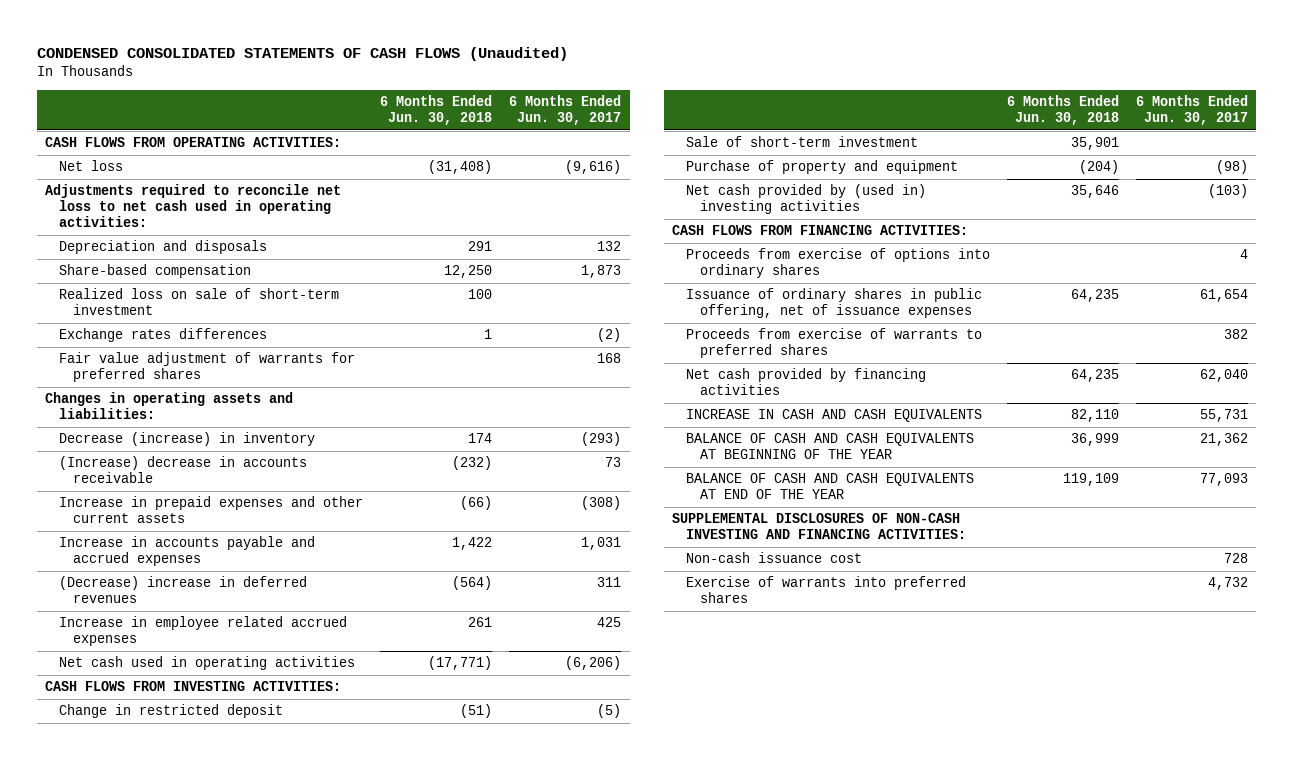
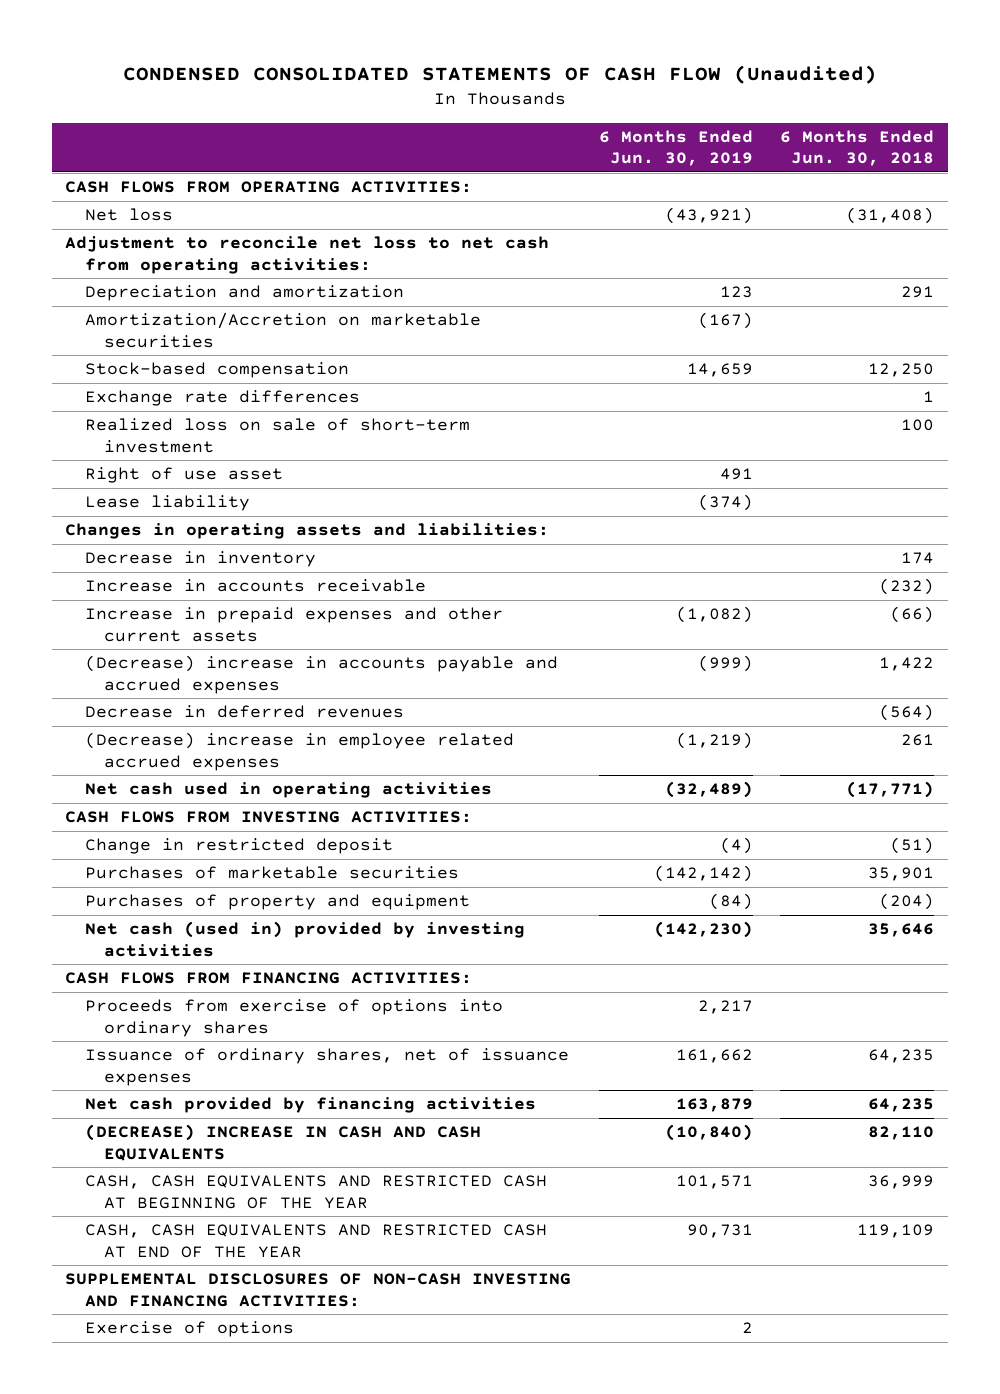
[36,46,568,61] CONDENSED CONSOLIDATED STATEMENTS OF CASH FLOWS (Unaudited) -> [122,64,877,84] CONDENSED CONSOLIDATED STATEMENTS OF CASH FLOW (Unaudited)
[509,95,622,126] 6 Months Ended Jun. 30, 2017 -> none
none -> [598,129,753,167] 6 Months Ended Jun. 30, 2019
[45,184,342,228] Adjustments required to reconcile net loss to net cash used in operating activities: -> [65,236,550,274] Adjustment to reconcile net loss to net cash from operating activities:
[59,240,268,255] Depreciation and disposals -> [84,285,404,302] Depreciation and amortization
none -> [84,312,481,348] Amortization/Accretion on marketable securities
[59,264,252,279] Share-based compensation -> [84,362,349,379] Stock-based compensation
none -> [84,390,360,407] Exchange rate differences
[59,328,268,343] Exchange rates differences -> none
[59,352,356,383] Fair value adjustment of warrants for preferred shares -> none
none -> [84,467,283,484] Right of use asset
none -> [84,495,250,512] Lease liability
[59,432,316,447] Decrease (increase) in inventory -> [84,551,316,568] Decrease in inventory
[59,456,308,484] (Increase) decrease in accounts receivable -> [84,579,426,593] Increase in accounts receivable
[59,536,316,567] Increase in accounts payable and accrued expenses -> [84,655,558,694] (Decrease) increase in accounts payable and accrued expenses
[59,576,308,604] (Decrease) increase in deferred revenues -> [84,705,404,719] Decrease in deferred revenues
[59,616,348,647] Increase in employee related accrued expenses -> [84,732,514,771] (Decrease) increase in employee related accrued expenses
[686,136,919,148] Sale of short-term investment -> [84,866,459,880] Purchases of marketable securities
[686,160,959,175] Purchase of property and equipment -> [84,894,470,911] Purchases of property and equipment
[686,184,927,215] Net cash provided by (used in) investing activities -> [84,921,525,957] Net cash (used in) provided by investing activities
[686,328,983,359] Proceeds from exercise of warrants to preferred shares -> none
[686,288,983,319] Issuance of ordinary shares in public offering, net of issuance expenses -> [84,1048,569,1086] Issuance of ordinary shares, net of issuance expenses
[686,409,983,423] INCREASE IN CASH AND CASH EQUIVALENTS -> [84,1124,481,1161] (DECREASE) INCREASE IN CASH AND CASH EQUIVALENTS
[686,433,975,460] BALANCE OF CASH AND CASH EQUIVALENTS AT BEGINNING OF THE YEAR -> [84,1175,547,1209] CASH, CASH EQUIVALENTS AND RESTRICTED CASH AT BEGINNING OF THE YEAR
[686,473,975,500] BALANCE OF CASH AND CASH EQUIVALENTS AT END OF THE YEAR -> [84,1224,547,1258] CASH, CASH EQUIVALENTS AND RESTRICTED CASH AT END OF THE YEAR
[686,552,863,564] Non-cash issuance cost -> none
[686,576,967,604] Exercise of warrants into preferred shares -> none
none -> [84,1321,294,1338] Exercise of options

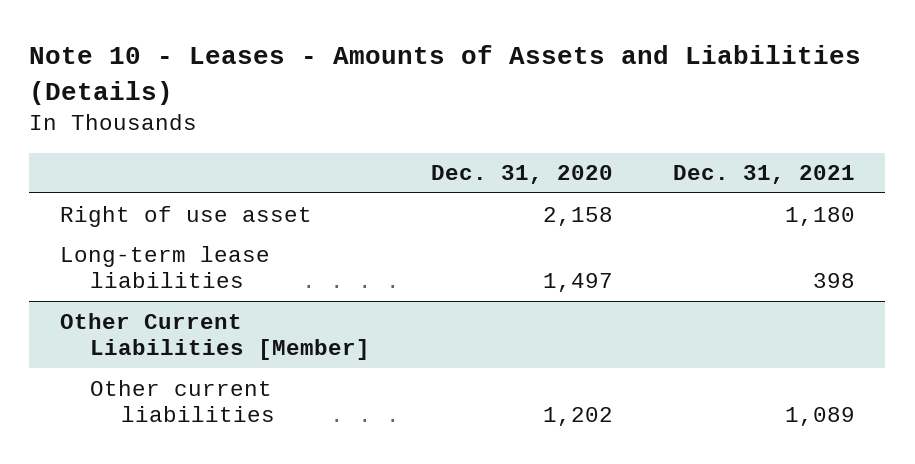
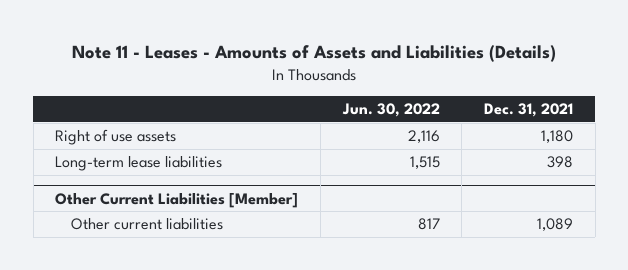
[29,45,862,105] Note 10 - Leases - Amounts of Assets and Liabilities (Details) -> [72,45,557,63] Note 11 - Leases - Amounts of Assets and Liabilities (Details)
[430,165,613,185] Dec. 31, 2020 -> none
none -> [341,103,440,118] Jun. 30, 2022
[59,205,312,227] Right of use asset -> [55,129,177,146] Right of use assets

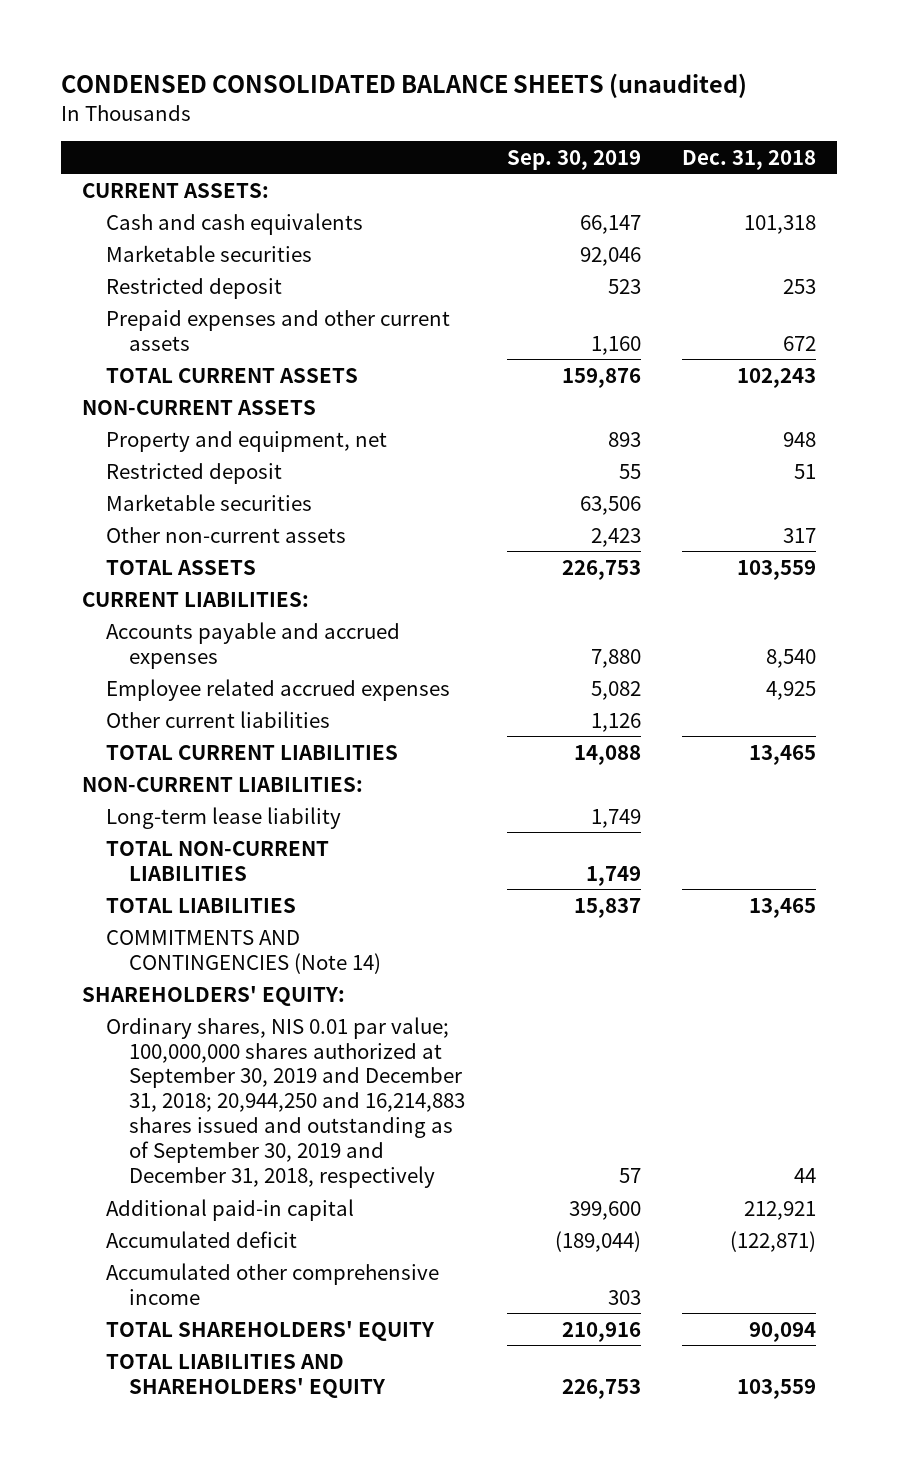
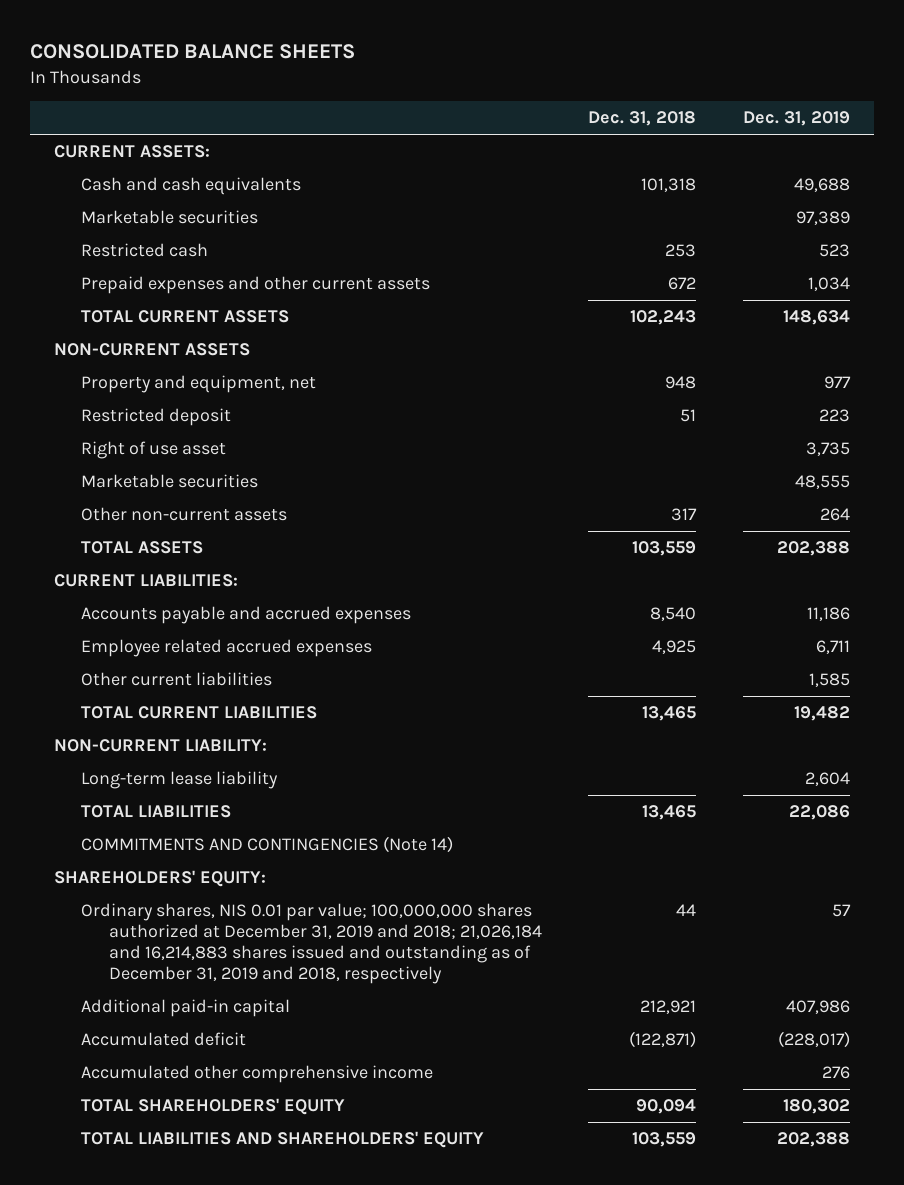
[61,72,748,98] CONDENSED CONSOLIDATED BALANCE SHEETS (unaudited) -> [30,44,356,60] CONSOLIDATED BALANCE SHEETS
[506,149,641,170] Sep. 30, 2019 -> none
none -> [743,111,851,127] Dec. 31, 2019
[105,277,282,299] Restricted deposit -> [81,243,209,258] Restricted cash
none -> [81,441,227,460] Right of use asset
[81,776,363,792] NON-CURRENT LIABILITIES: -> [53,739,267,753] NON-CURRENT LIABILITY:
[105,840,329,881] TOTAL NON-CURRENT LIABILITIES -> none
[105,1016,466,1189] Ordinary shares, NIS 0.01 par value; 100,000,000 shares authorized at September 30, 2019 and December 31, 2018; 20,944,250 and 16,214,883 shares issued and outstanding as of September 30, 2019 and December 31, 2018, respectively -> [81,903,542,984] Ordinary shares, NIS 0.01 par value; 100,000,000 shares authorized at December 31, 2019 and 2018; 21,026,184 and 16,214,883 shares issued and outstanding as of December 31, 2019 and 2018, respectively

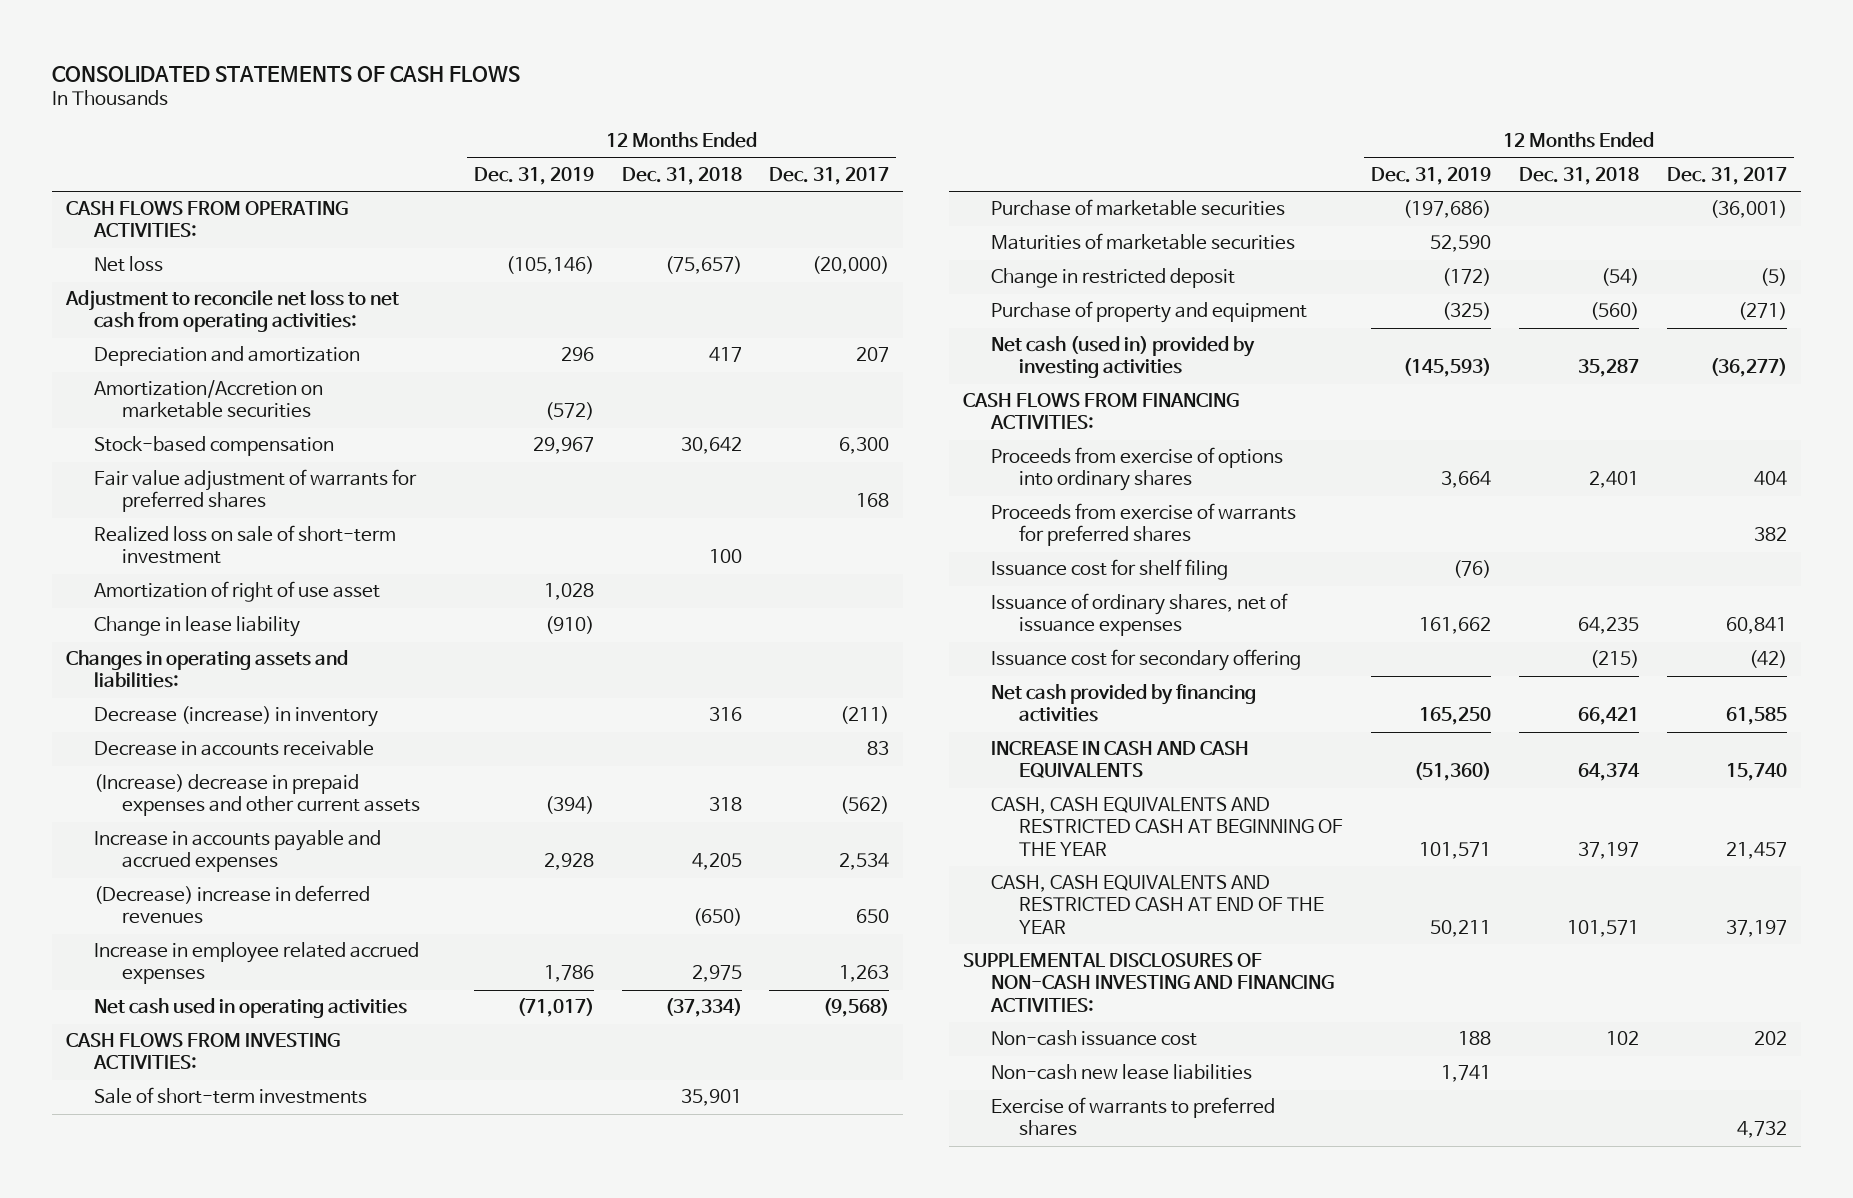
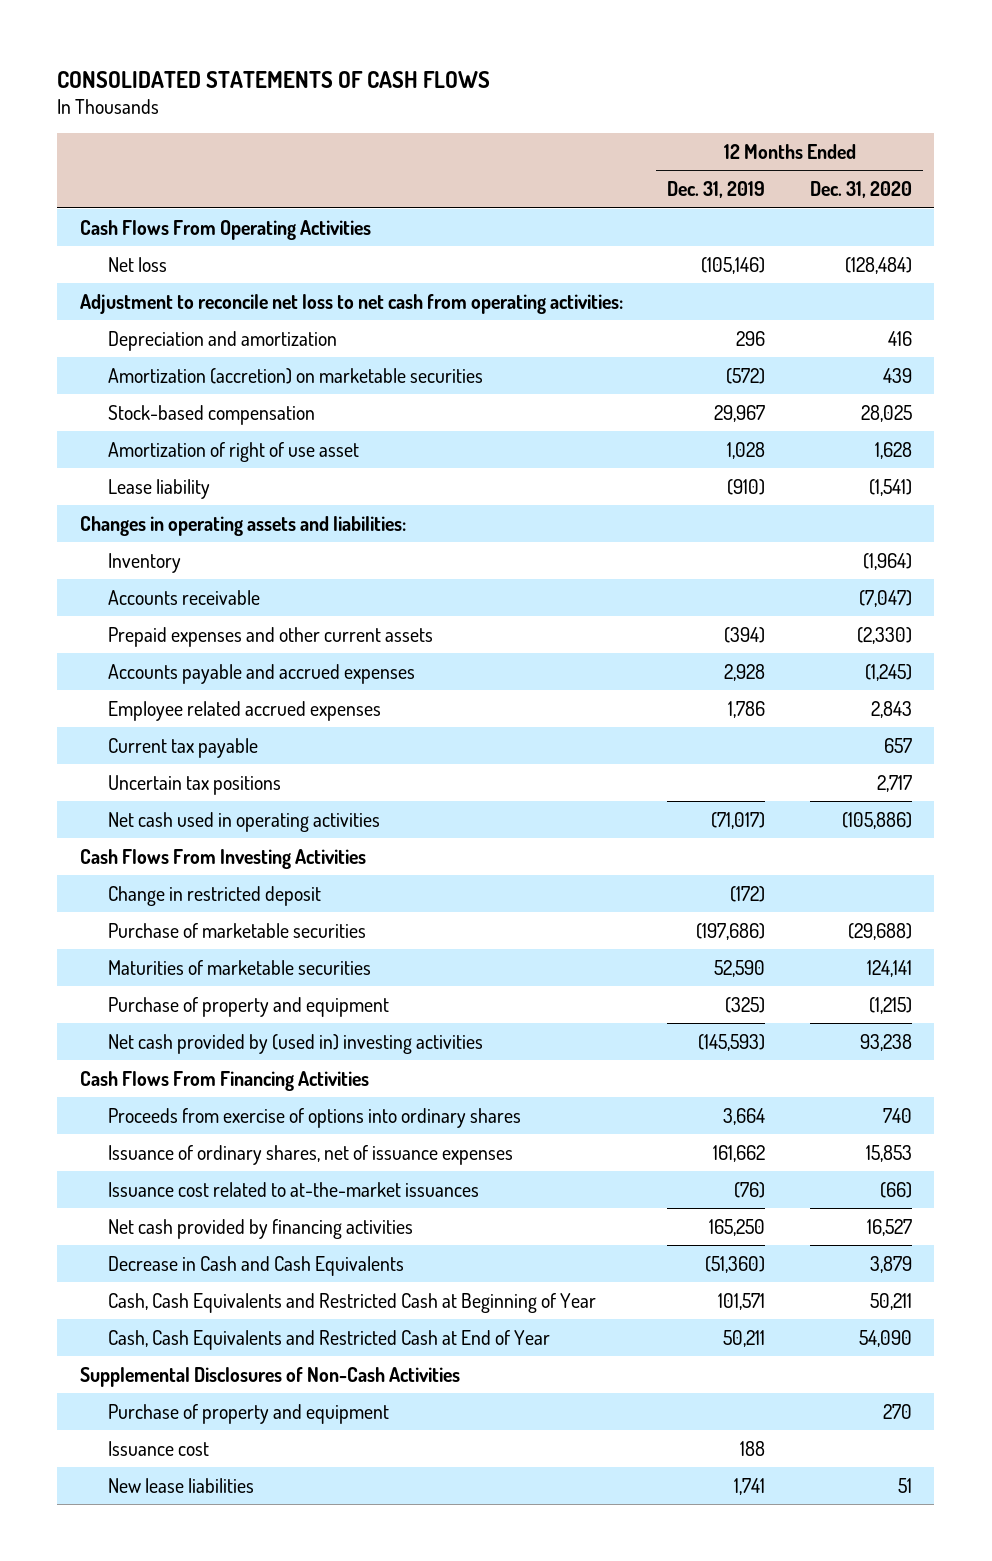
[621,166,742,185] Dec. 31, 2018 -> none
[769,166,890,185] Dec. 31, 2017 -> none
none -> [810,181,913,199] Dec. 31, 2020
[65,201,348,238] CASH FLOWS FROM OPERATING ACTIVITIES: -> [79,219,371,240] Cash Flows From Operating Activities
[94,380,324,419] Amortization/Accretion on marketable securities -> [107,367,483,384] Amortization (accretion) on marketable securities
[94,469,418,513] Fair value adjustment of warrants for preferred shares -> none
[94,525,397,565] Realized loss on sale of short-term investment -> none
[94,616,301,638] Change in lease liability -> [107,478,210,499] Lease liability
[94,885,371,925] (Decrease) increase in deferred revenues -> none
[94,706,379,728] Decrease (increase) in inventory -> [107,552,181,573] Inventory
[94,740,375,757] Decrease in accounts receivable -> [107,589,260,605] Accounts receivable
[94,774,421,817] (Increase) decrease in prepaid expenses and other current assets -> [107,626,433,647] Prepaid expenses and other current assets
[94,830,382,873] Increase in accounts payable and accrued expenses -> [107,663,415,684] Accounts payable and accrued expenses
[94,942,420,985] Increase in employee related accrued expenses -> [107,700,381,721] Employee related accrued expenses
none -> [107,737,258,758] Current tax payable
none -> [107,774,281,795] Uncertain tax positions
[94,1087,368,1105] Sale of short-term investments -> none
[65,1033,340,1070] CASH FLOWS FROM INVESTING ACTIVITIES: -> [79,848,366,869] Cash Flows From Investing Activities
[991,268,1236,289] Change in restricted deposit -> [107,885,321,906] Change in restricted deposit
[991,336,1256,379] Net cash (used in) provided by investing activities -> [107,1033,483,1054] Net cash provided by (used in) investing activities
[963,393,1240,430] CASH FLOWS FROM FINANCING ACTIVITIES: -> [79,1070,369,1091] Cash Flows From Financing Activities
[991,503,1297,547] Proceeds from exercise of warrants for preferred shares -> none
[991,559,1229,581] Issuance cost for shelf filing -> none
[991,649,1302,672] Issuance cost for secondary offering -> none
none -> [107,1181,479,1197] Issuance cost related to at-the-market issuances
[991,1097,1276,1137] Exercise of warrants to preferred shares -> none
[991,741,1250,779] INCREASE IN CASH AND CASH EQUIVALENTS -> [107,1255,404,1276] Decrease in Cash and Cash Equivalents
[991,797,1344,856] CASH, CASH EQUIVALENTS AND RESTRICTED CASH AT BEGINNING OF THE YEAR -> [107,1292,596,1313] Cash, Cash Equivalents and Restricted Cash at Beginning of Year
[991,875,1325,934] CASH, CASH EQUIVALENTS AND RESTRICTED CASH AT END OF THE YEAR -> [107,1329,550,1350] Cash, Cash Equivalents and Restricted Cash at End of Year
[963,953,1335,1012] SUPPLEMENTAL DISCLOSURES OF NON-CASH INVESTING AND FINANCING ACTIVITIES: -> [79,1366,460,1387] Supplemental Disclosures of Non-Cash Activities
none -> [107,1403,389,1424] Purchase of property and equipment
[991,1030,1198,1047] Non-cash issuance cost -> [107,1440,209,1456] Issuance cost
[991,1064,1253,1081] Non-cash new lease liabilities -> [107,1477,254,1493] New lease liabilities

